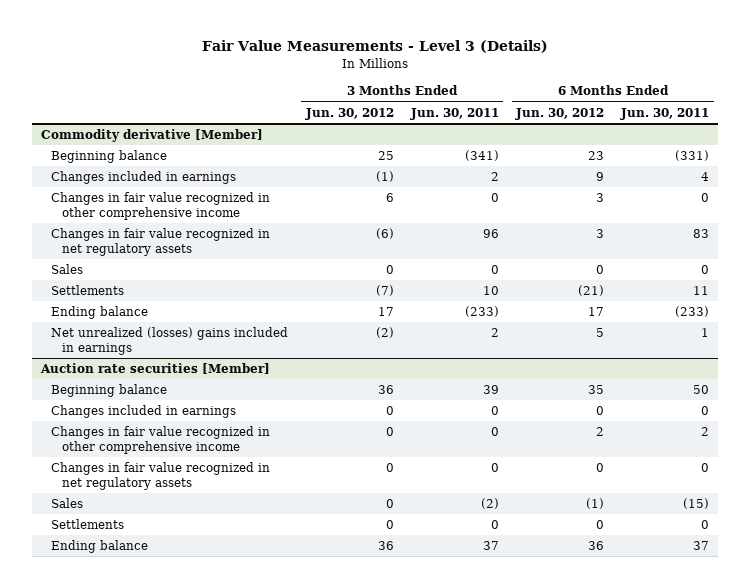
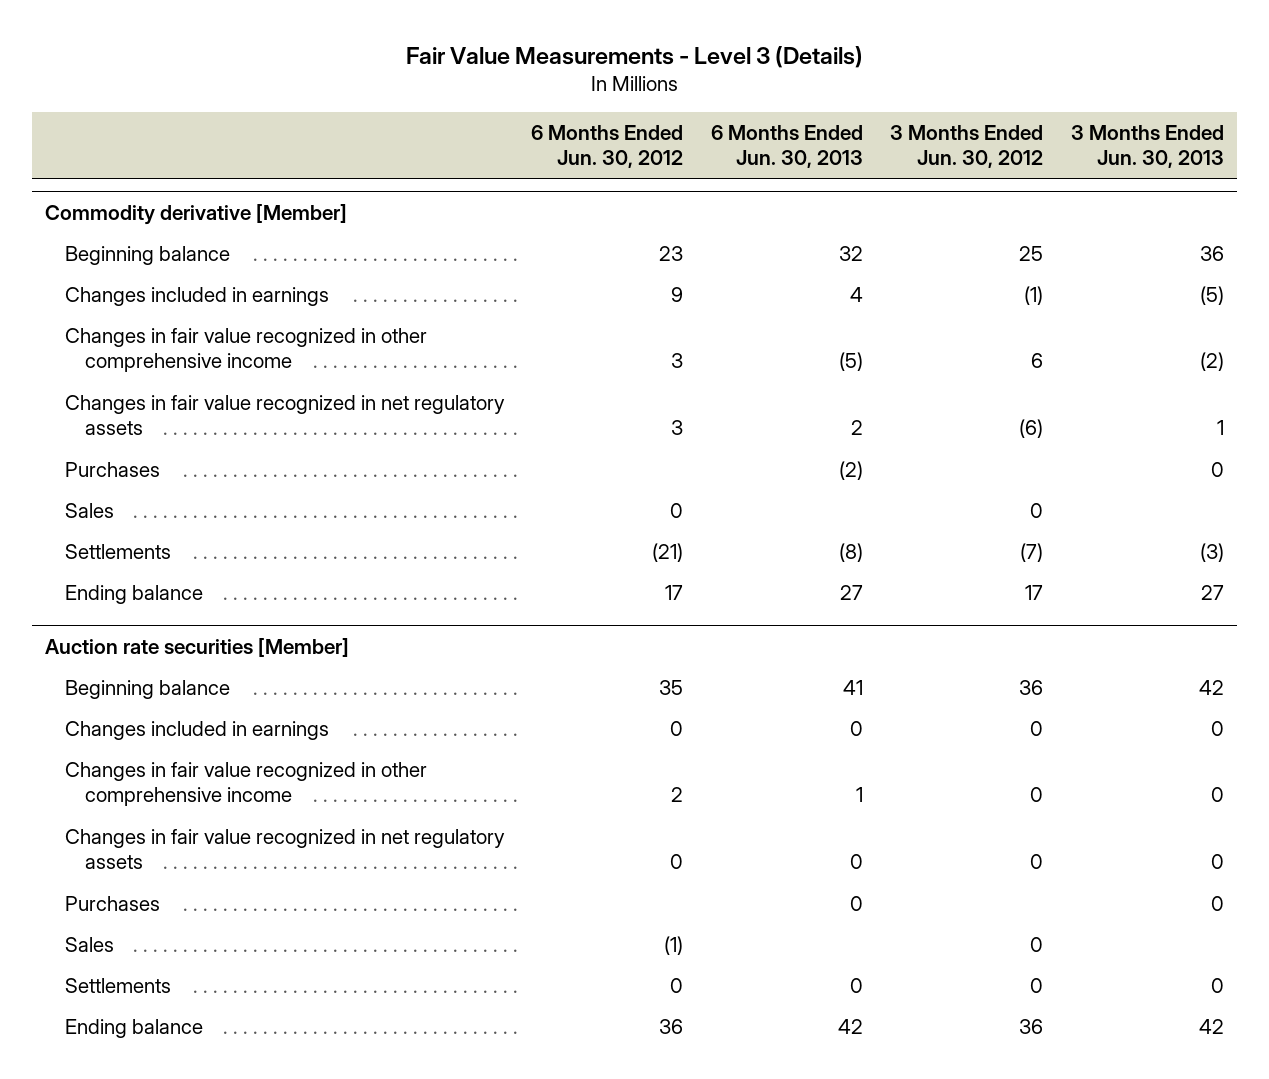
[409,107,499,120] Jun. 30, 2011 -> none
[620,107,710,120] Jun. 30, 2011 -> none
none -> [710,124,863,169] 6 Months Ended Jun. 30, 2013
none -> [1070,124,1224,169] 3 Months Ended Jun. 30, 2013
none -> [65,462,161,478] Purchases
[51,327,289,356] Net unrealized (losses) gains included in earnings -> none
none -> [65,896,161,912] Purchases

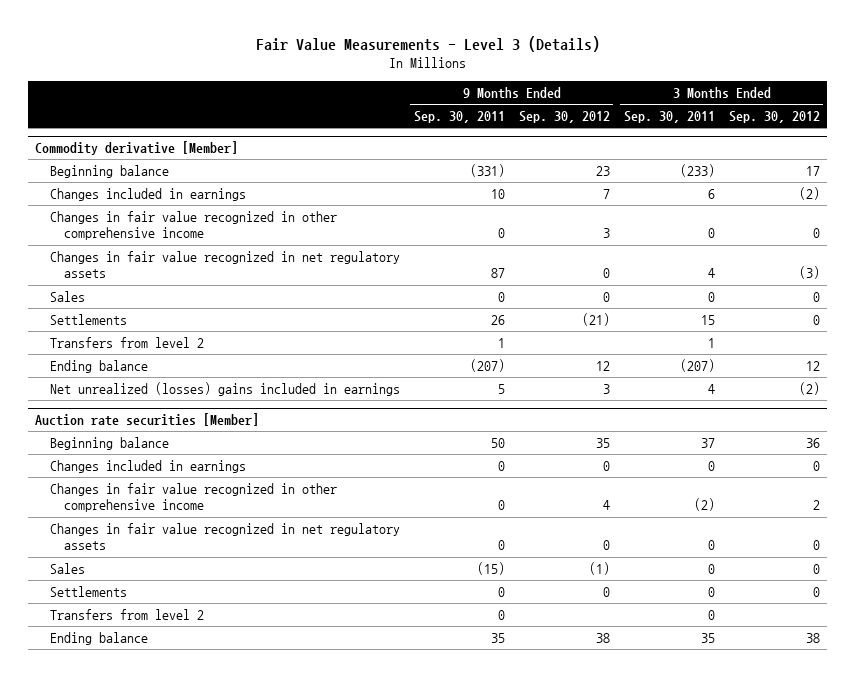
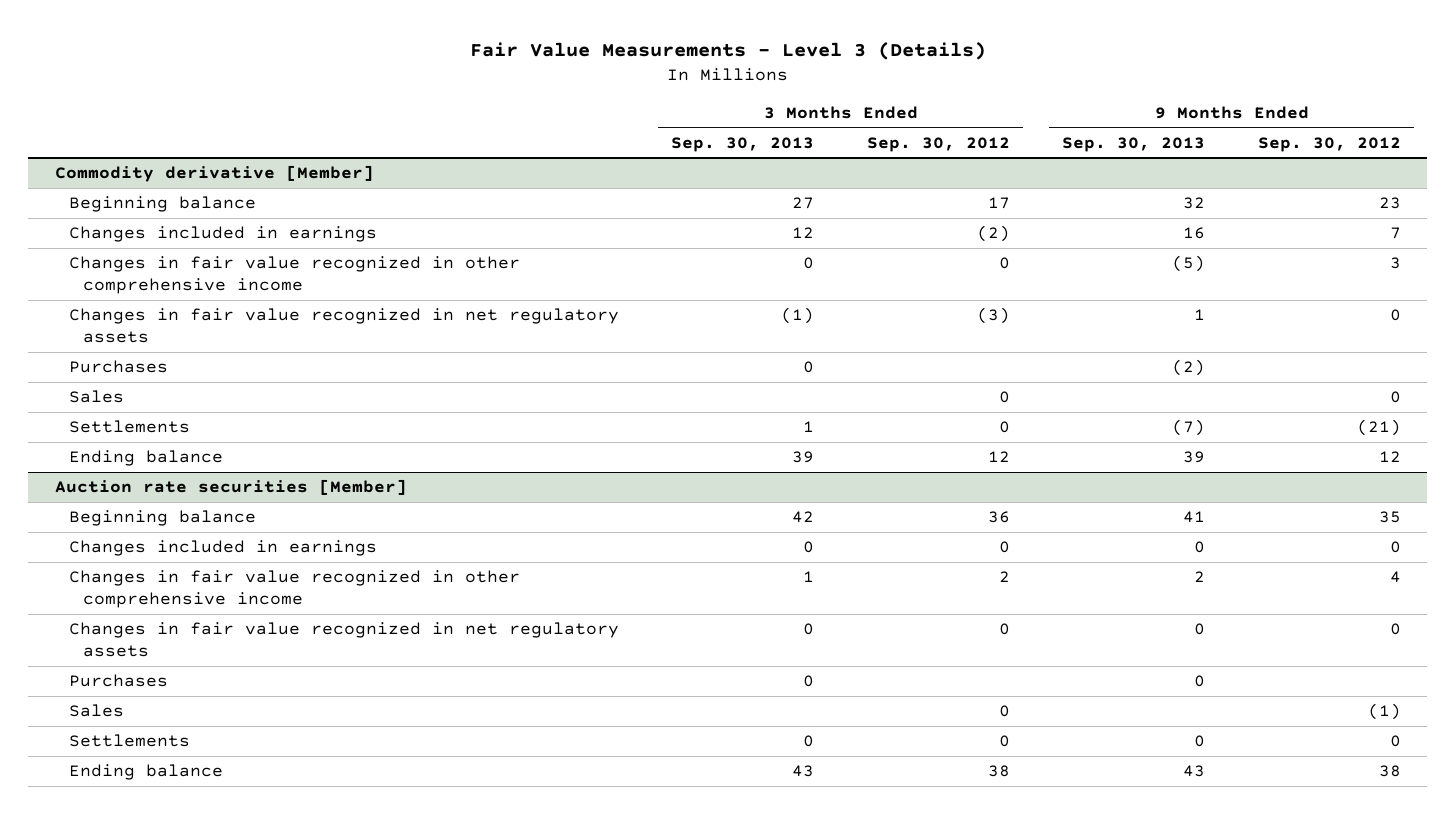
[413,110,505,123] Sep. 30, 2011 -> none
[623,110,715,123] Sep. 30, 2011 -> none
none -> [671,136,815,152] Sep. 30, 2013
none -> [1062,136,1206,152] Sep. 30, 2013
none -> [68,360,168,374] Purchases
[49,336,204,348] Transfers from level 2 -> none
[49,381,400,396] Net unrealized (losses) gains included in earnings -> none
none -> [68,674,168,688] Purchases
[49,608,204,620] Transfers from level 2 -> none

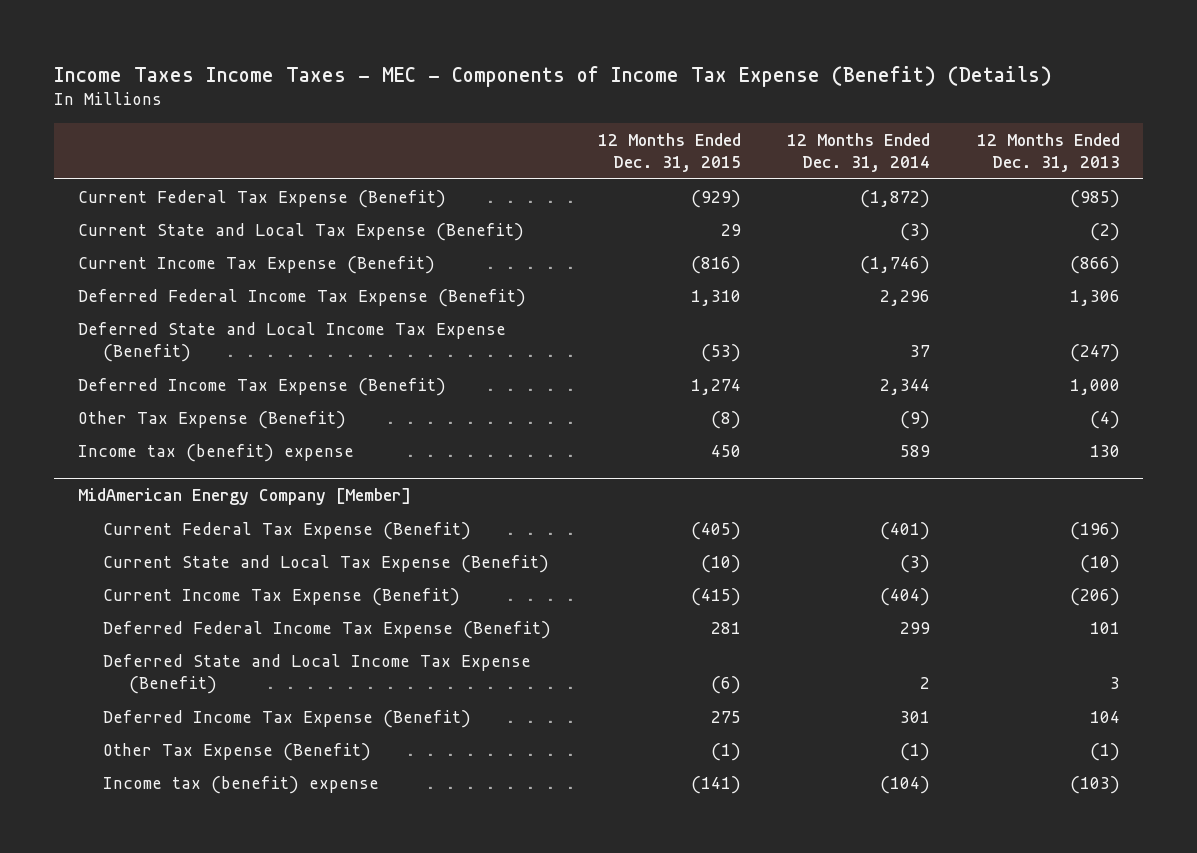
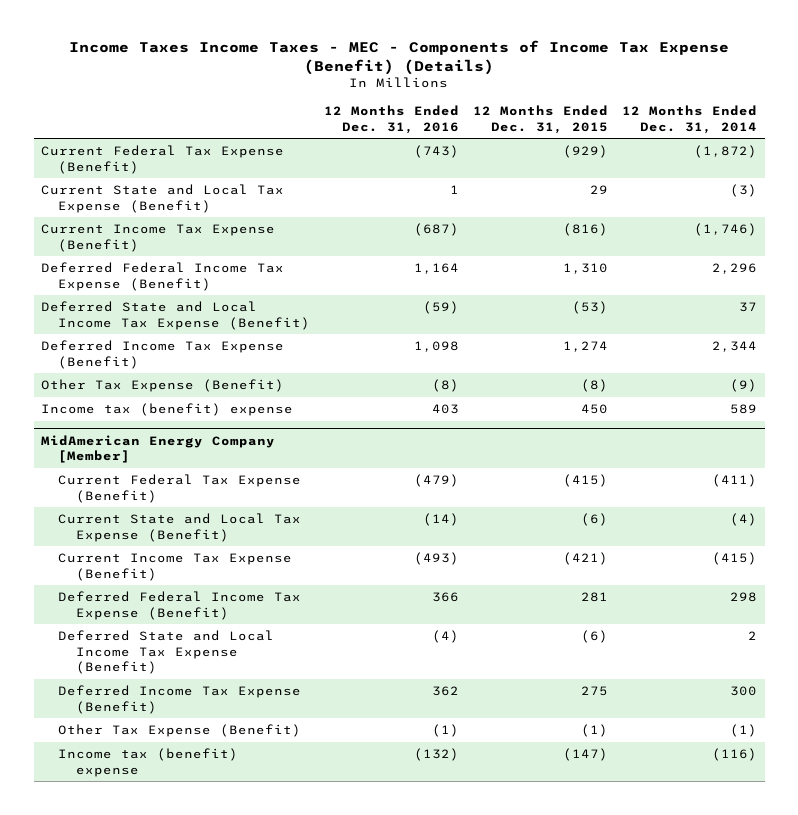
[976,132,1120,173] 12 Months Ended Dec. 31, 2013 -> none
none -> [324,105,460,134] 12 Months Ended Dec. 31, 2016
[690,521,741,540] (405) -> [563,474,609,488] (415)
[880,521,931,540] (401) -> [712,474,758,488] (411)
[700,554,741,573] (10) -> [581,513,609,527] (6)
[900,554,931,573] (3) -> [730,513,758,527] (4)
[690,587,741,606] (415) -> [563,552,609,566] (421)
[880,587,931,606] (404) -> [712,552,758,566] (415)
[900,621,931,634] 299 -> [730,592,758,603] 298
[900,710,931,723] 301 -> [730,686,758,697] 300
[690,775,741,794] (141) -> [563,748,609,762] (147)
[880,775,931,794] (104) -> [712,748,758,762] (116)

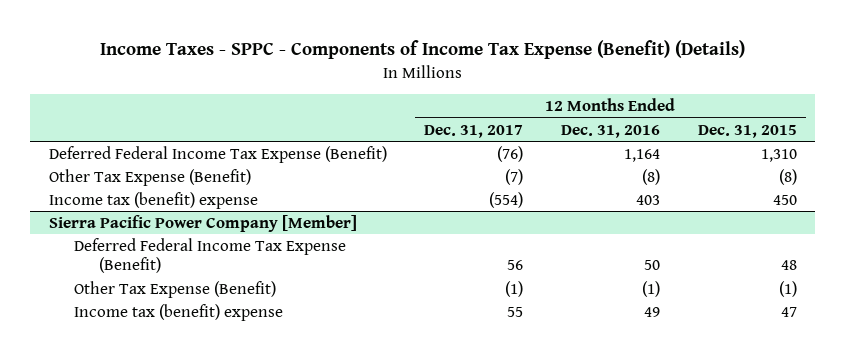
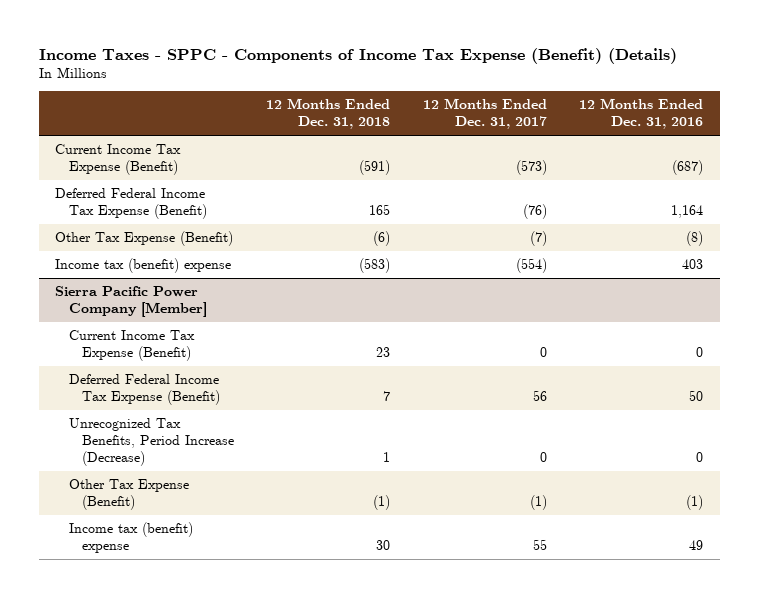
[697,124,797,138] Dec. 31, 2015 -> none
none -> [266,98,391,130] 12 Months Ended Dec. 31, 2018
none -> [55,144,182,175] Current Income Tax Expense (Benefit)
none -> [68,330,195,361] Current Income Tax Expense (Benefit)
none -> [68,418,234,466] Unrecognized Tax Benefits, Period Increase (Decrease)

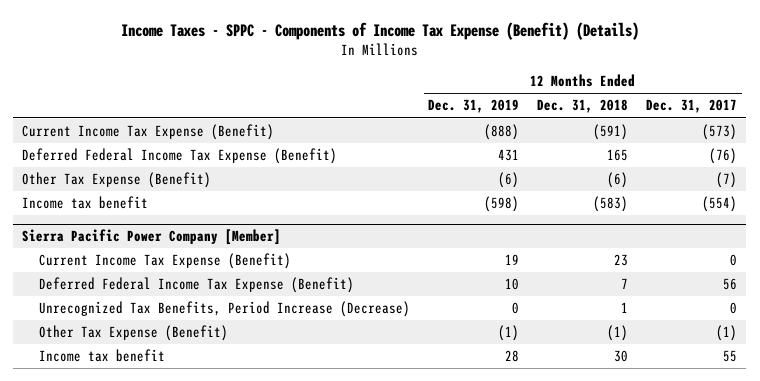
[579,98,704,130] 12 Months Ended Dec. 31, 2016 -> none
none -> [428,99,520,114] Dec. 31, 2019
[55,258,232,274] Income tax (benefit) expense -> [22,196,149,210] Income tax benefit
[68,522,193,553] Income tax (benefit) expense -> [39,349,166,363] Income tax benefit

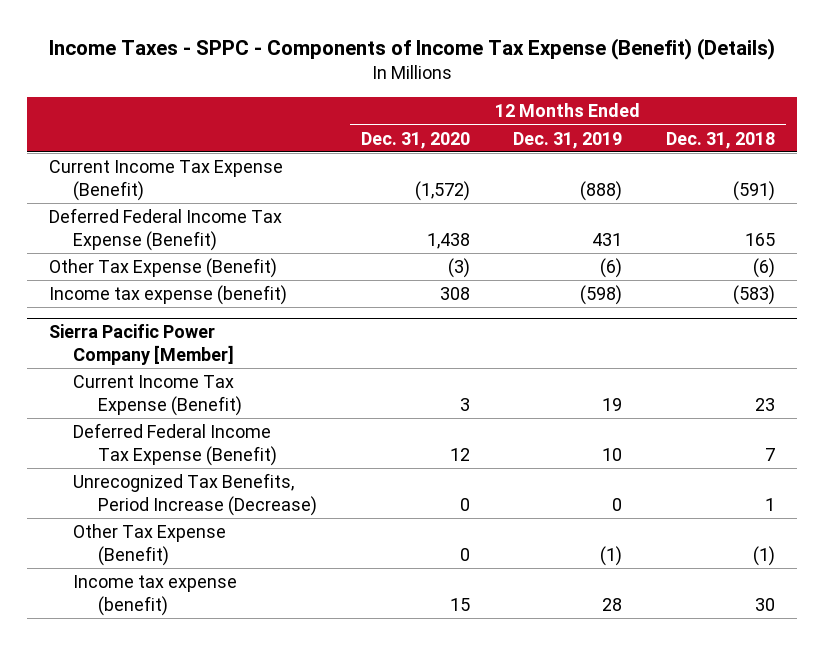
[646,99,738,114] Dec. 31, 2017 -> none
none -> [360,131,470,149] Dec. 31, 2020
[22,196,149,210] Income tax benefit -> [48,285,287,306] Income tax expense (benefit)
[39,349,166,363] Income tax benefit -> [73,575,238,616] Income tax expense (benefit)

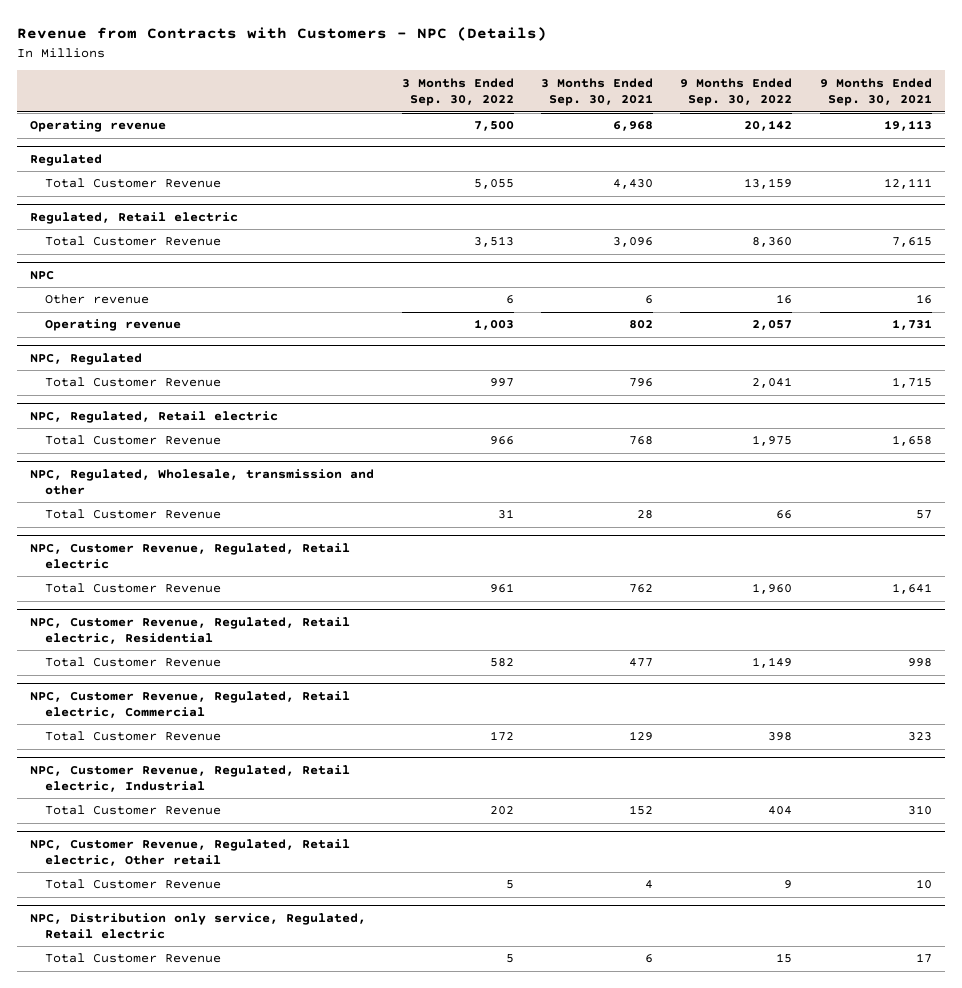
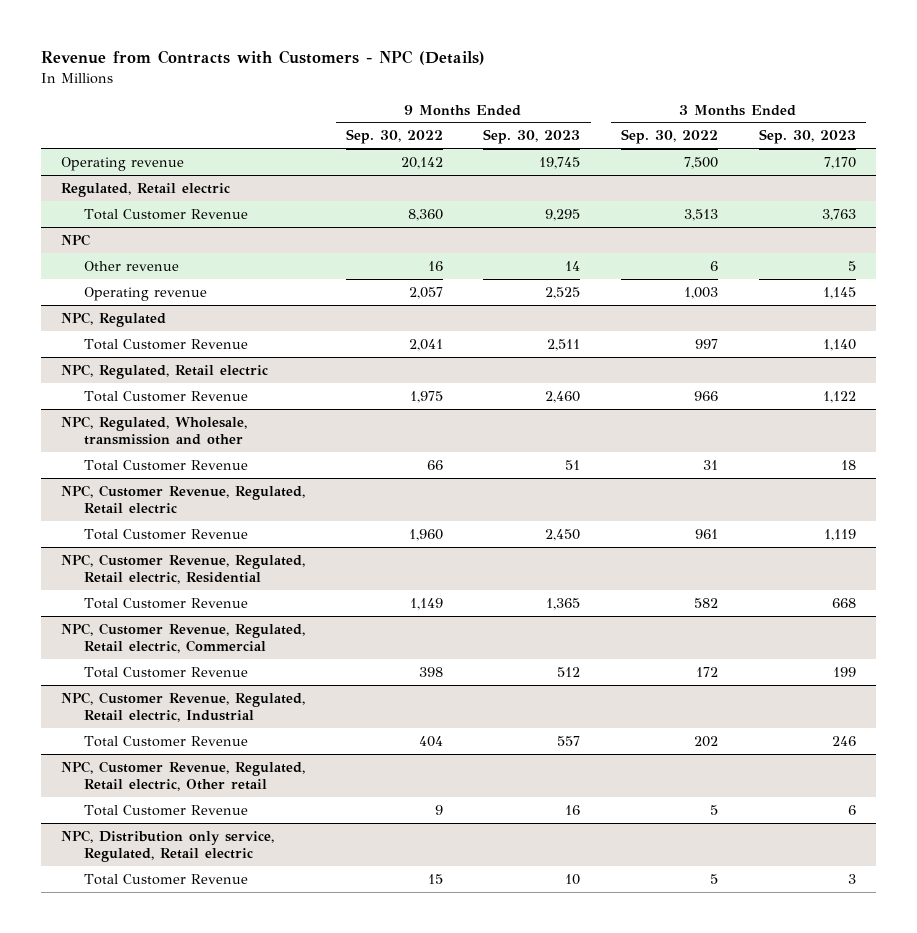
[541,77,654,107] 3 Months Ended Sep. 30, 2021 -> none
[819,77,932,107] 9 Months Ended Sep. 30, 2021 -> none
none -> [483,129,581,145] Sep. 30, 2023
none -> [758,129,856,145] Sep. 30, 2023
[30,153,103,166] Regulated -> none
[45,178,222,189] Total Customer Revenue -> none

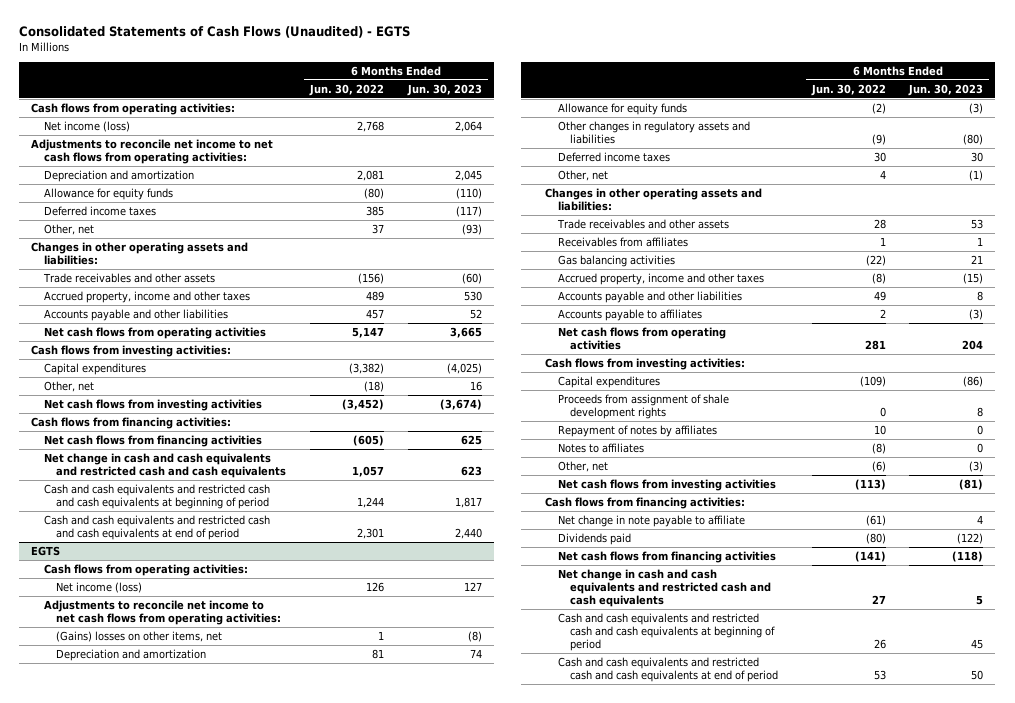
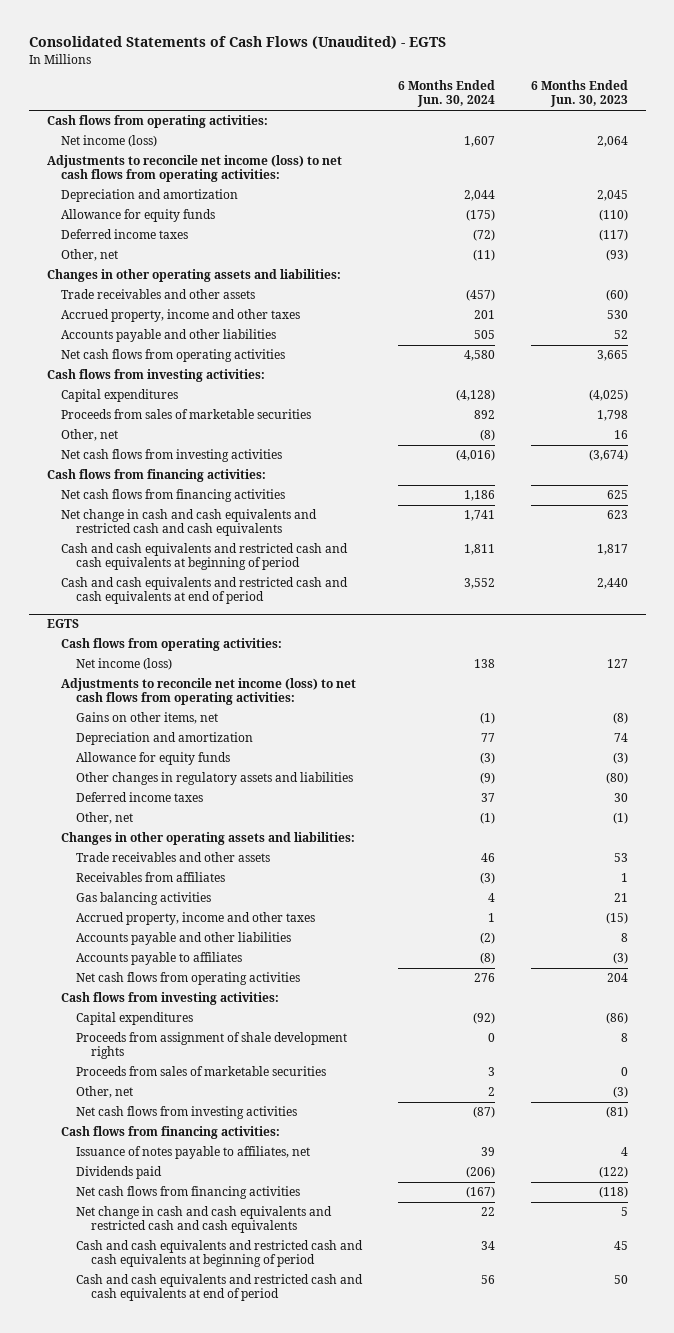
[308,83,384,96] Jun. 30, 2022 -> none
none -> [398,80,496,108] 6 Months Ended Jun. 30, 2024
[31,138,274,164] Adjustments to reconcile net income to net cash flows from operating activities: -> [46,155,342,183] Adjustments to reconcile net income (loss) to net cash flows from operating activities:
none -> [61,409,312,420] Proceeds from sales of marketable securities
[43,599,282,625] Adjustments to reconcile net income to net cash flows from operating activities: -> [61,678,357,706] Adjustments to reconcile net income (loss) to net cash flows from operating activities:
[56,630,223,642] (Gains) losses on other items, net -> [76,712,219,725] Gains on other items, net
[557,424,717,437] Repayment of notes by affiliates -> none
[557,442,644,453] Notes to affiliates -> none
none -> [76,1066,327,1077] Proceeds from sales of marketable securities
[557,514,745,527] Net change in note payable to affiliate -> [76,1146,311,1160] Issuance of notes payable to affiliates, net

